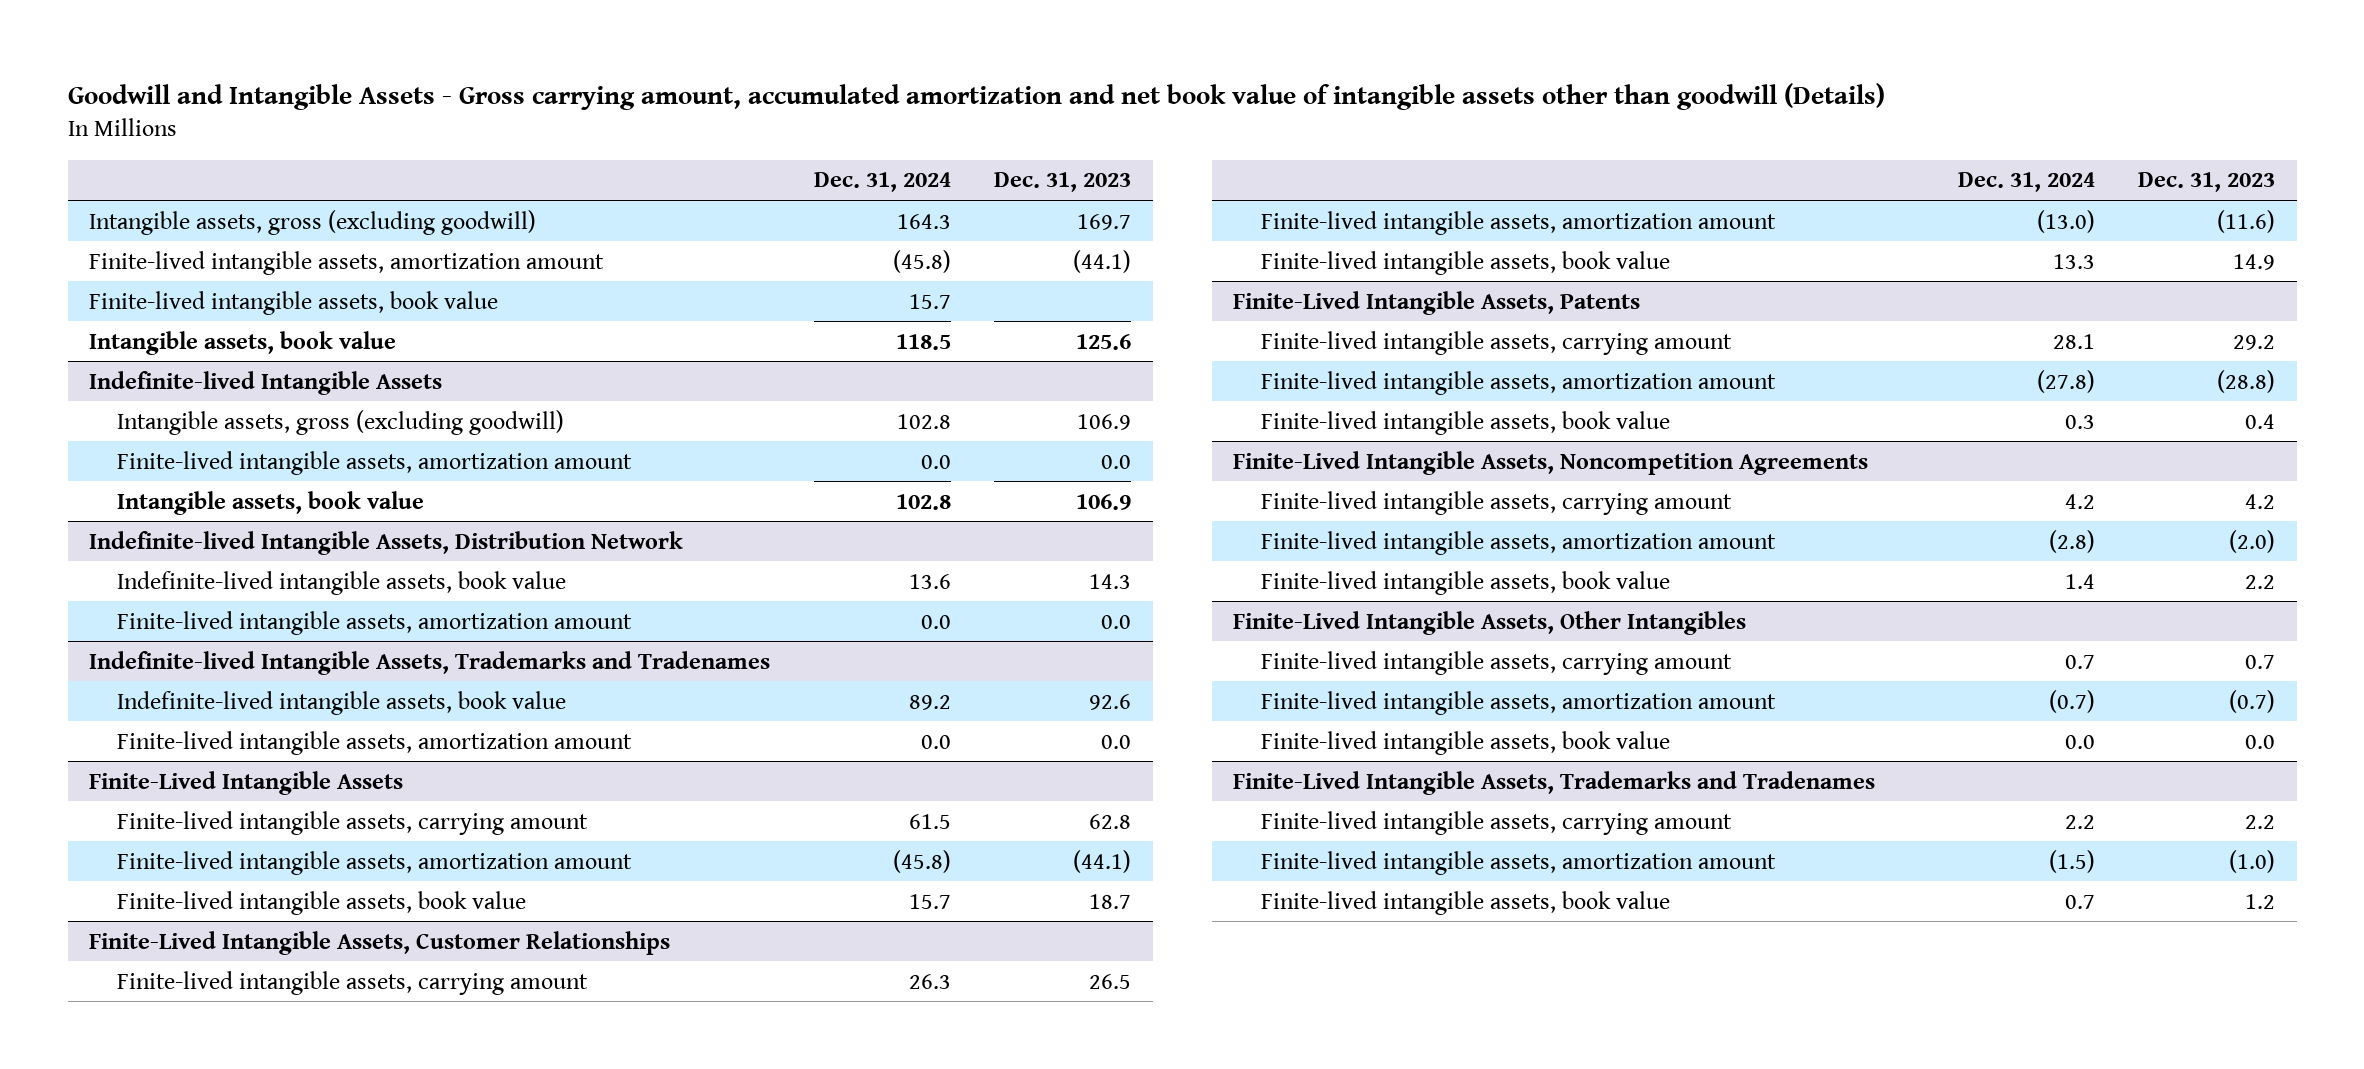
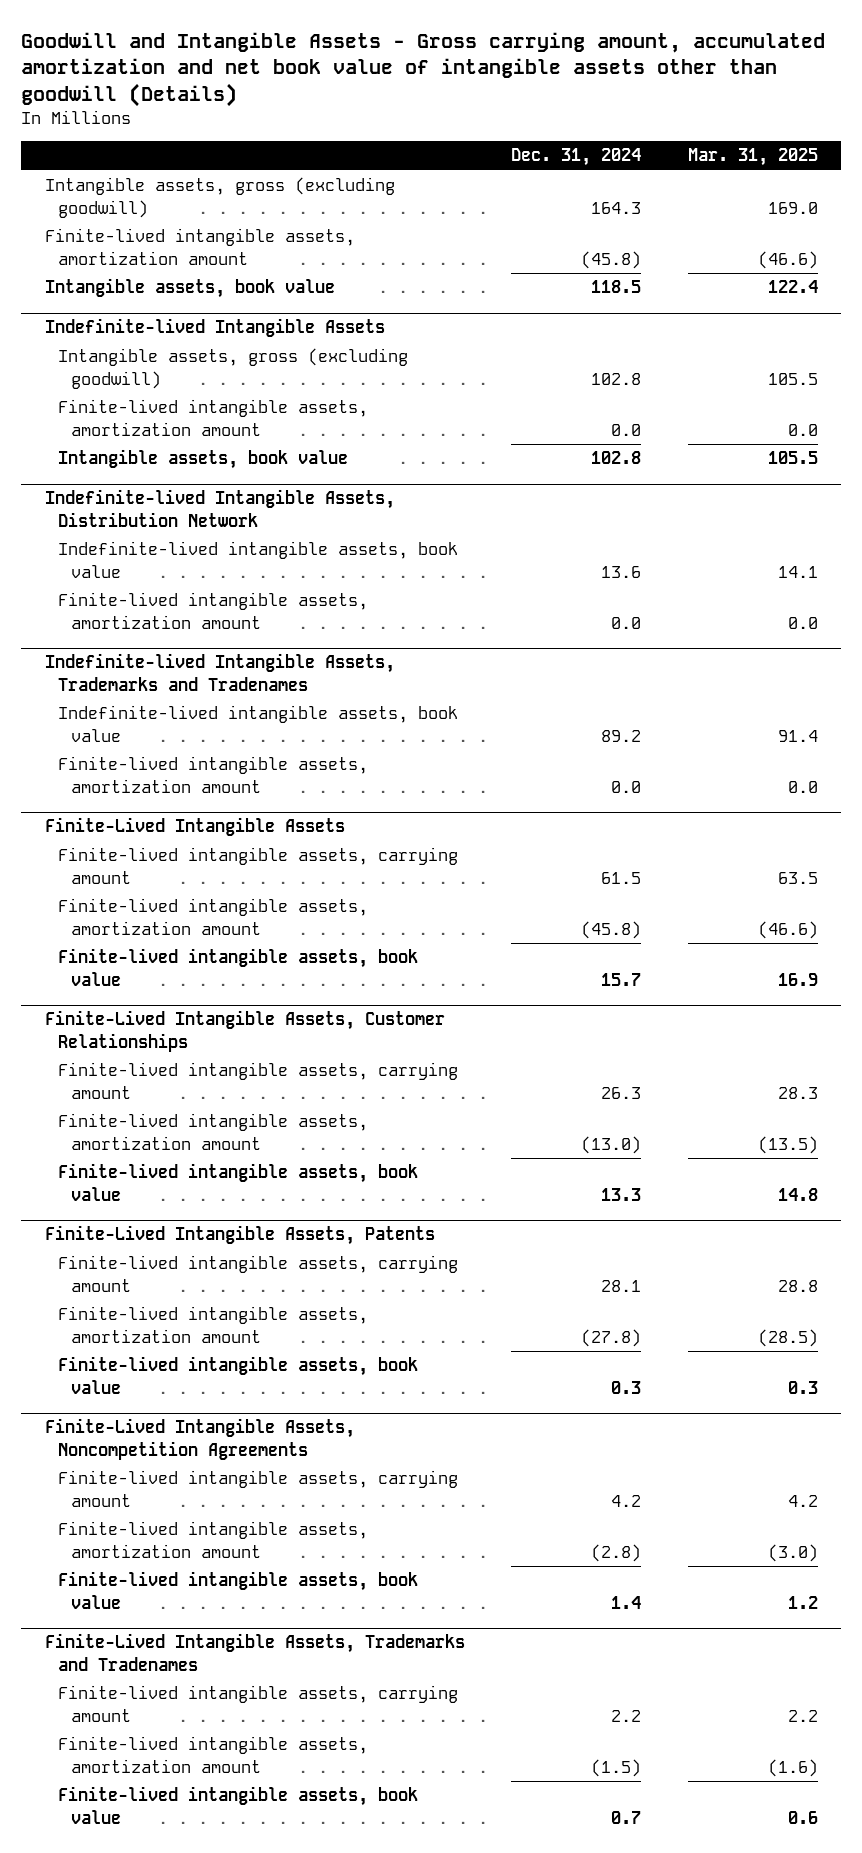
[993,172,1131,193] Dec. 31, 2023 -> none
none -> [687,148,818,167] Mar. 31, 2025
[89,290,499,315] Finite-lived intangible assets, book value -> none
[1233,610,1747,635] Finite-Lived Intangible Assets, Other Intangibles -> none
[1261,650,1733,675] Finite-lived intangible assets, carrying amount -> none
[1261,690,1777,715] Finite-lived intangible assets, amortization amount -> none
[1261,730,1671,755] Finite-lived intangible assets, book value -> none

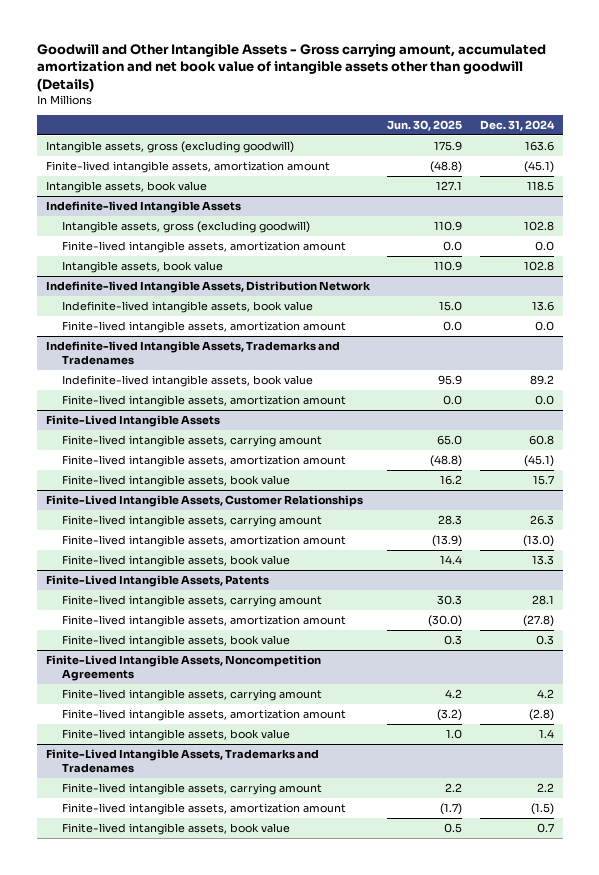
[21,31,826,107] Goodwill and Intangible Assets - Gross carrying amount, accumulated amortization and net book value of intangible assets other than goodwill (Details) -> [36,44,546,92] Goodwill and Other Intangible Assets - Gross carrying amount, accumulated amortization and net book value of intangible assets other than goodwill (Details)
[687,148,818,167] Mar. 31, 2025 -> none
none -> [387,120,463,132] Jun. 30, 2025
[591,201,642,214] 164.3 -> [524,140,554,151] 163.6
[581,250,642,269] (45.8) -> [523,160,554,173] (45.1)
[601,871,642,884] 61.5 -> [528,434,554,445] 60.8
[581,920,642,939] (45.8) -> [523,454,554,467] (45.1)

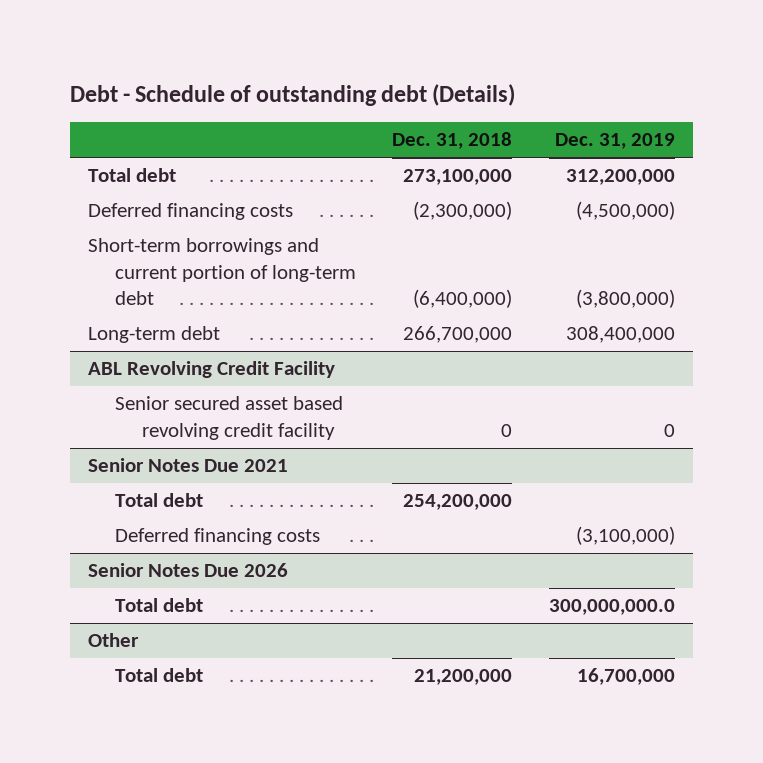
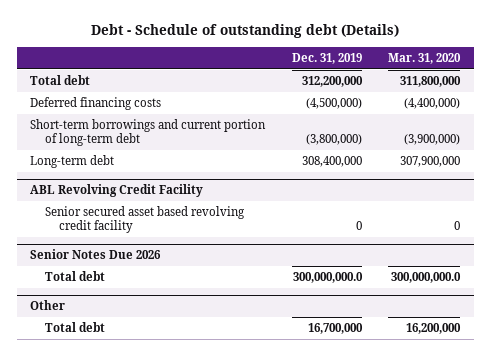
[392,132,513,150] Dec. 31, 2018 -> none
none -> [388,53,462,65] Mar. 31, 2020
[87,458,288,473] Senior Notes Due 2021 -> none
[114,493,203,508] Total debt -> none
[114,528,320,546] Deferred financing costs -> none

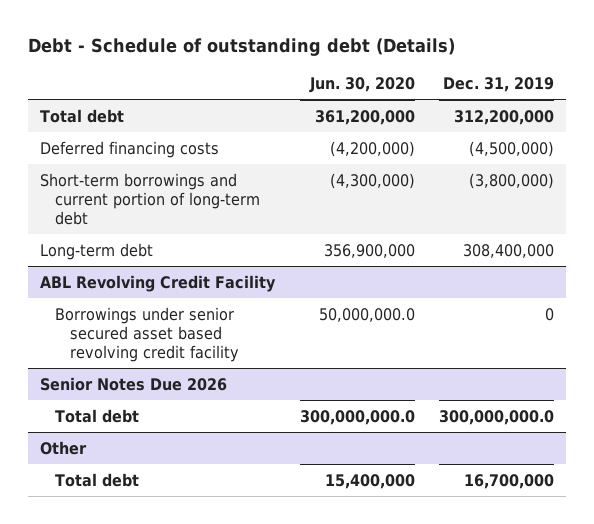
[388,53,462,65] Mar. 31, 2020 -> none
none -> [308,76,415,93] Jun. 30, 2020
[44,206,245,234] Senior secured asset based revolving credit facility -> [54,306,239,363] Borrowings under senior secured asset based revolving credit facility

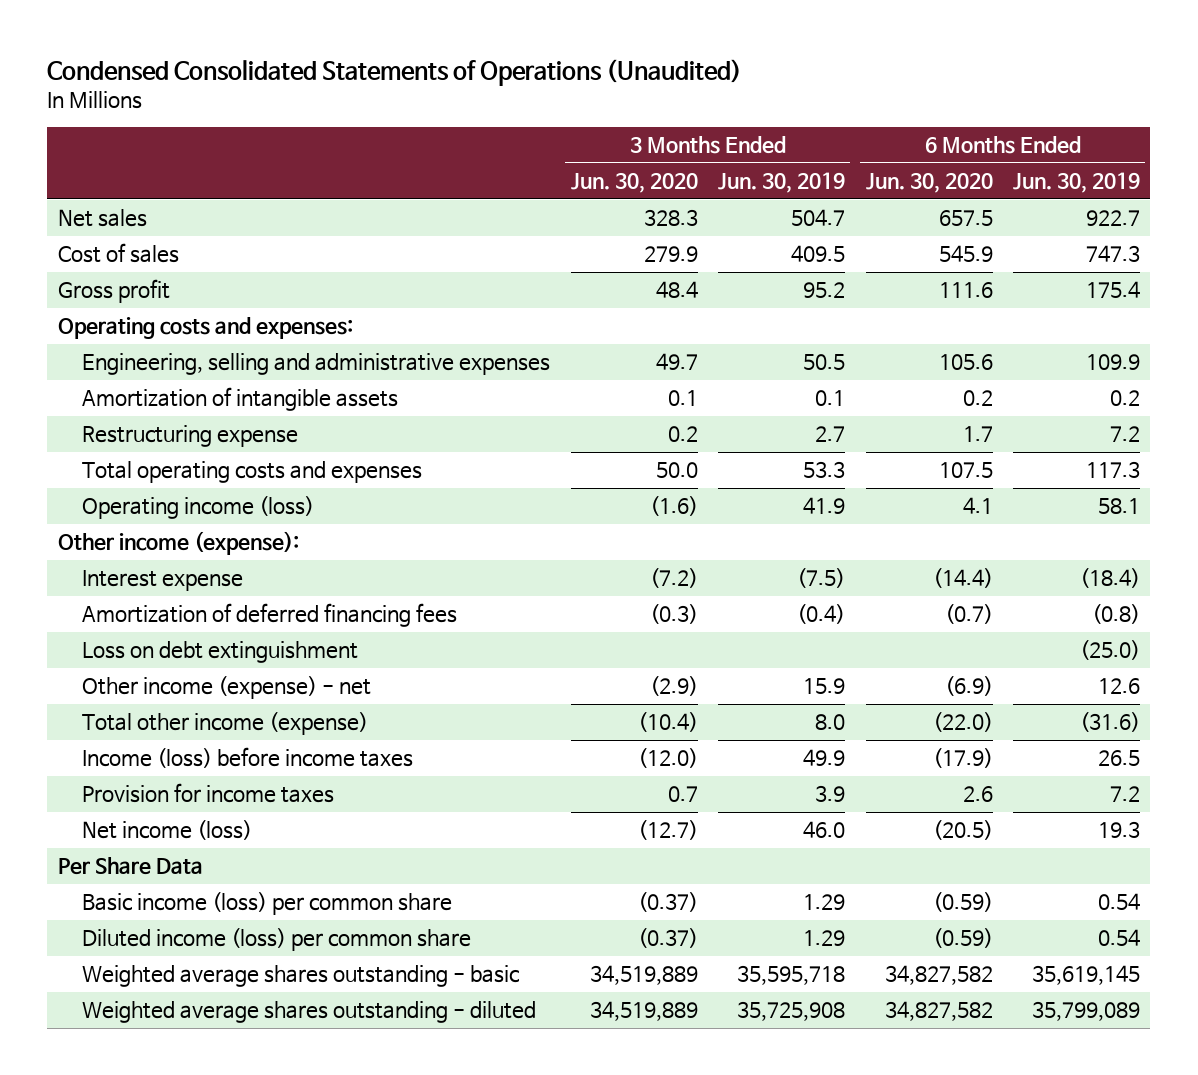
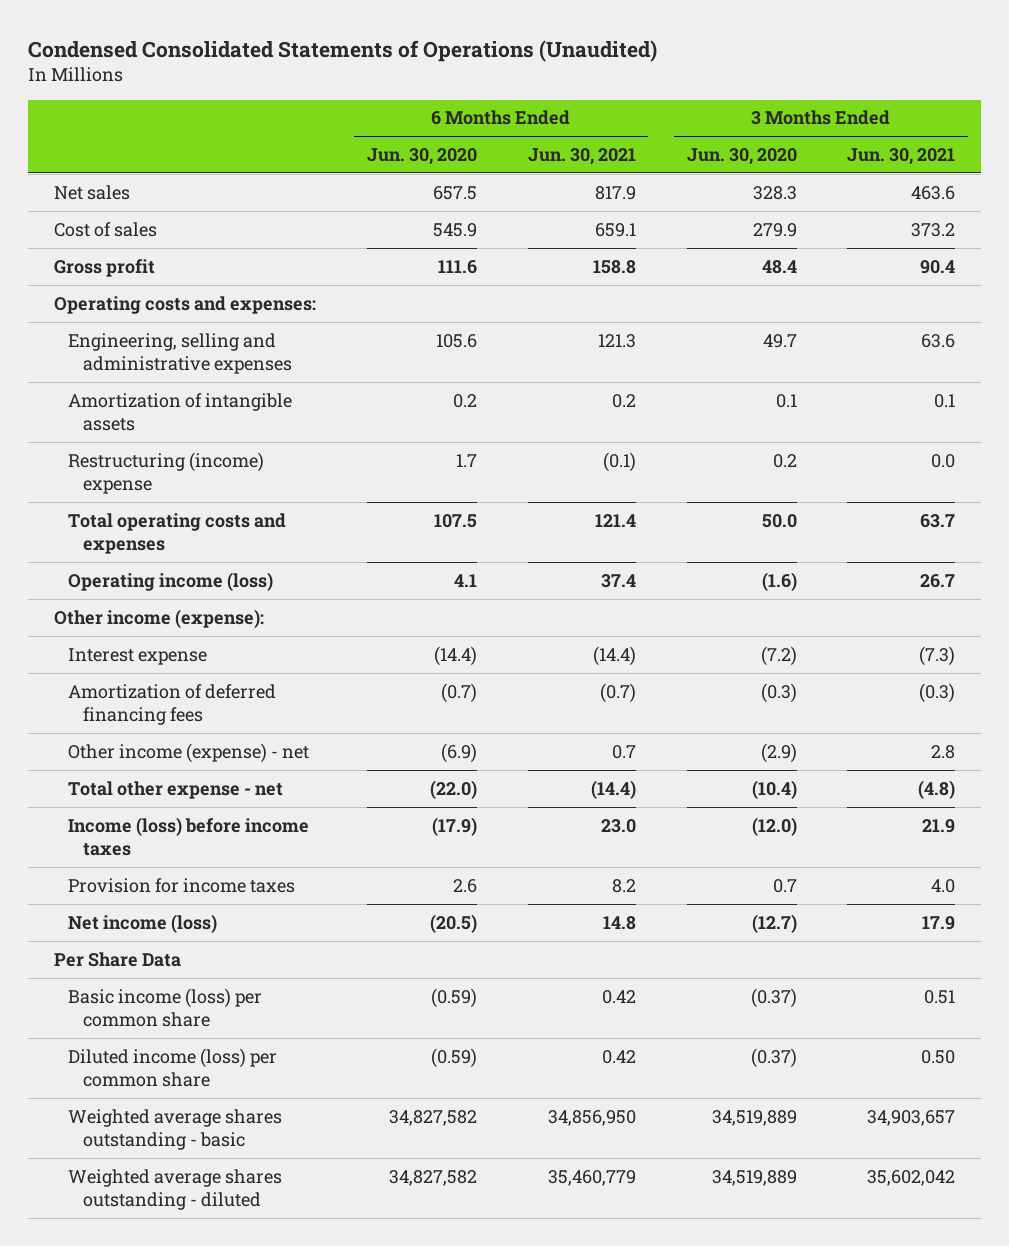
[718,171,846,193] Jun. 30, 2019 -> none
[1012,171,1140,193] Jun. 30, 2019 -> none
none -> [527,147,636,165] Jun. 30, 2021
none -> [847,147,956,165] Jun. 30, 2021
[82,425,299,448] Restructuring expense -> [68,451,265,495] Restructuring (income) expense
[82,641,359,664] Loss on debt extinguishment -> none
[82,712,369,736] Total other income (expense) -> [68,780,284,799] Total other expense - net

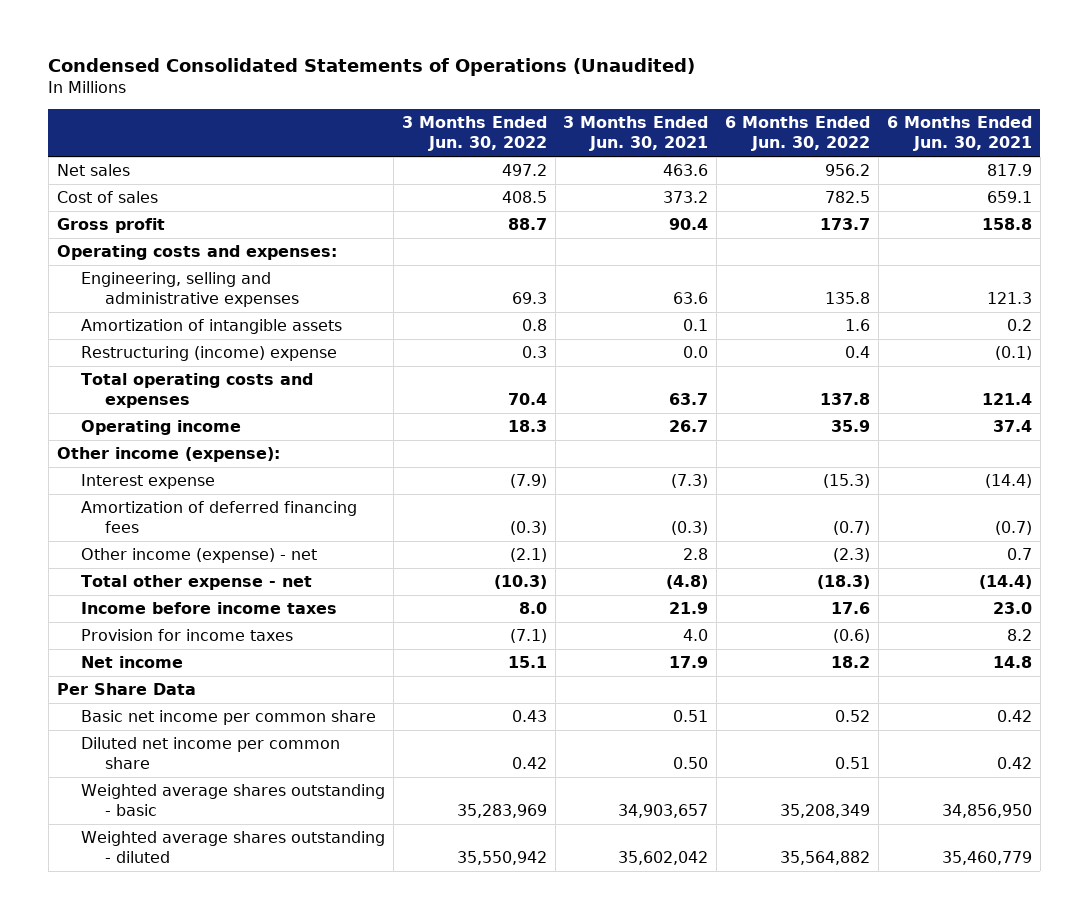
[366,147,477,165] Jun. 30, 2020 -> none
[686,147,797,165] Jun. 30, 2020 -> none
none -> [401,116,547,152] 3 Months Ended Jun. 30, 2022
none -> [725,116,871,152] 6 Months Ended Jun. 30, 2022
[68,571,274,591] Operating income (loss) -> [80,420,241,436] Operating income
[68,816,310,857] Income (loss) before income taxes -> [80,602,337,615] Income before income taxes
[68,913,218,933] Net income (loss) -> [80,656,183,669] Net income
[68,987,263,1028] Basic income (loss) per common share -> [80,710,376,726] Basic net income per common share
[68,1047,278,1088] Diluted income (loss) per common share -> [80,737,340,770] Diluted net income per common share

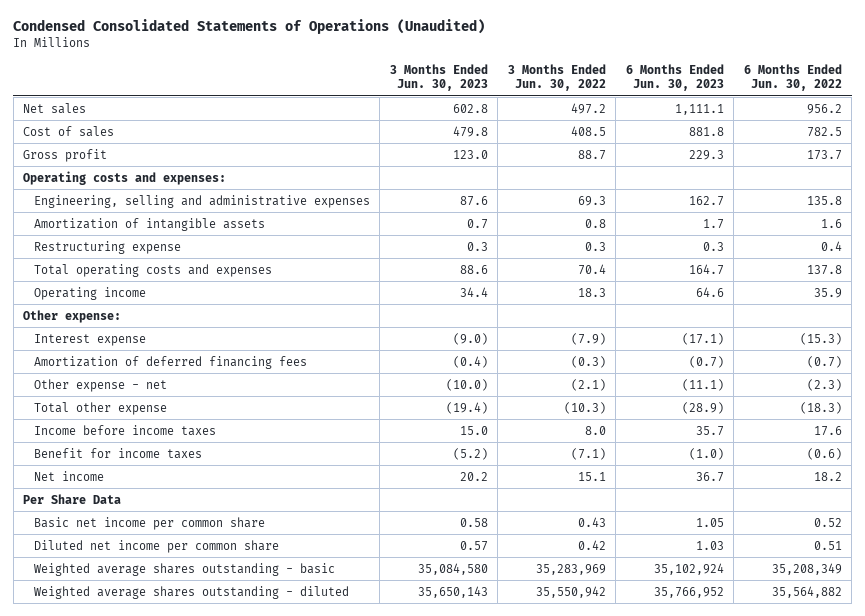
[563,116,709,152] 3 Months Ended Jun. 30, 2021 -> none
[886,116,1032,152] 6 Months Ended Jun. 30, 2021 -> none
none -> [389,64,488,92] 3 Months Ended Jun. 30, 2023
none -> [625,64,724,92] 6 Months Ended Jun. 30, 2023
[80,346,337,362] Restructuring (income) expense -> [34,240,182,254] Restructuring expense
[56,447,280,463] Other income (expense): -> [23,309,122,323] Other expense:
[80,548,317,564] Other income (expense) - net -> [34,378,168,392] Other expense - net
[80,575,312,591] Total other expense - net -> [34,401,168,415] Total other expense
[80,629,293,642] Provision for income taxes -> [34,447,203,459] Benefit for income taxes

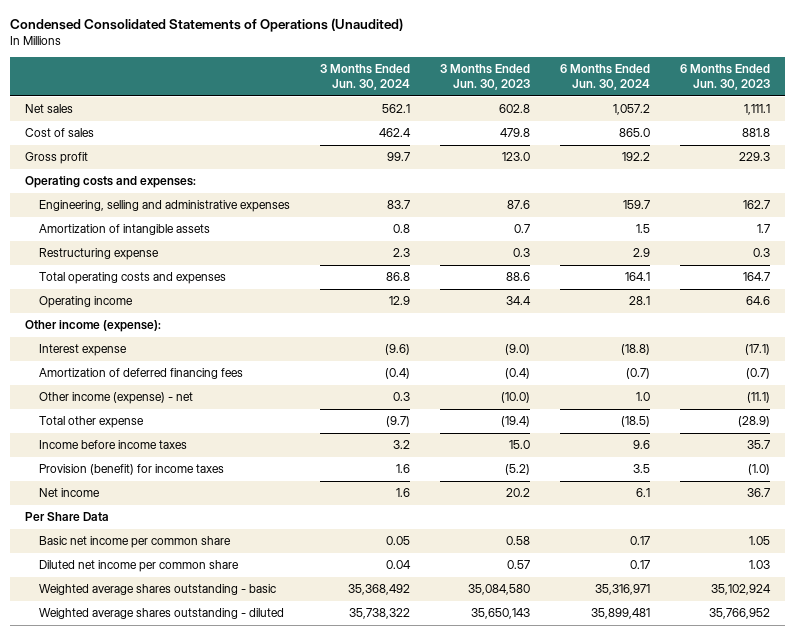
[507,64,606,92] 3 Months Ended Jun. 30, 2022 -> none
[743,64,842,92] 6 Months Ended Jun. 30, 2022 -> none
none -> [320,64,411,91] 3 Months Ended Jun. 30, 2024
none -> [560,64,651,91] 6 Months Ended Jun. 30, 2024
[23,309,122,323] Other expense: -> [25,320,162,333] Other income (expense):
[34,378,168,392] Other expense - net -> [39,392,194,405] Other income (expense) - net
[34,447,203,459] Benefit for income taxes -> [39,464,225,476] Provision (benefit) for income taxes

